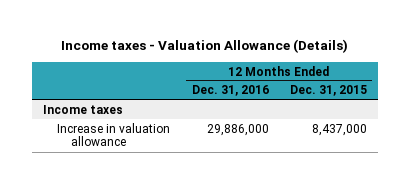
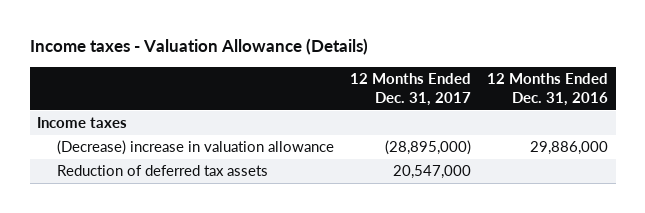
[290,85,368,97] Dec. 31, 2015 -> none
none -> [350,73,472,107] 12 Months Ended Dec. 31, 2017
[56,122,170,147] Increase in valuation allowance -> [57,140,335,156] (Decrease) increase in valuation allowance
none -> [57,165,269,177] Reduction of deferred tax assets

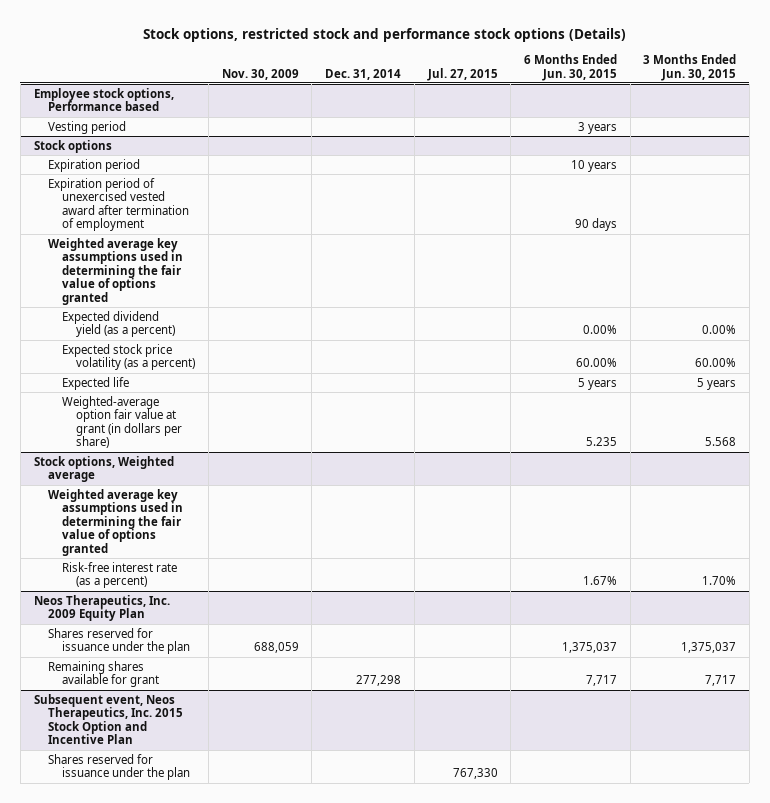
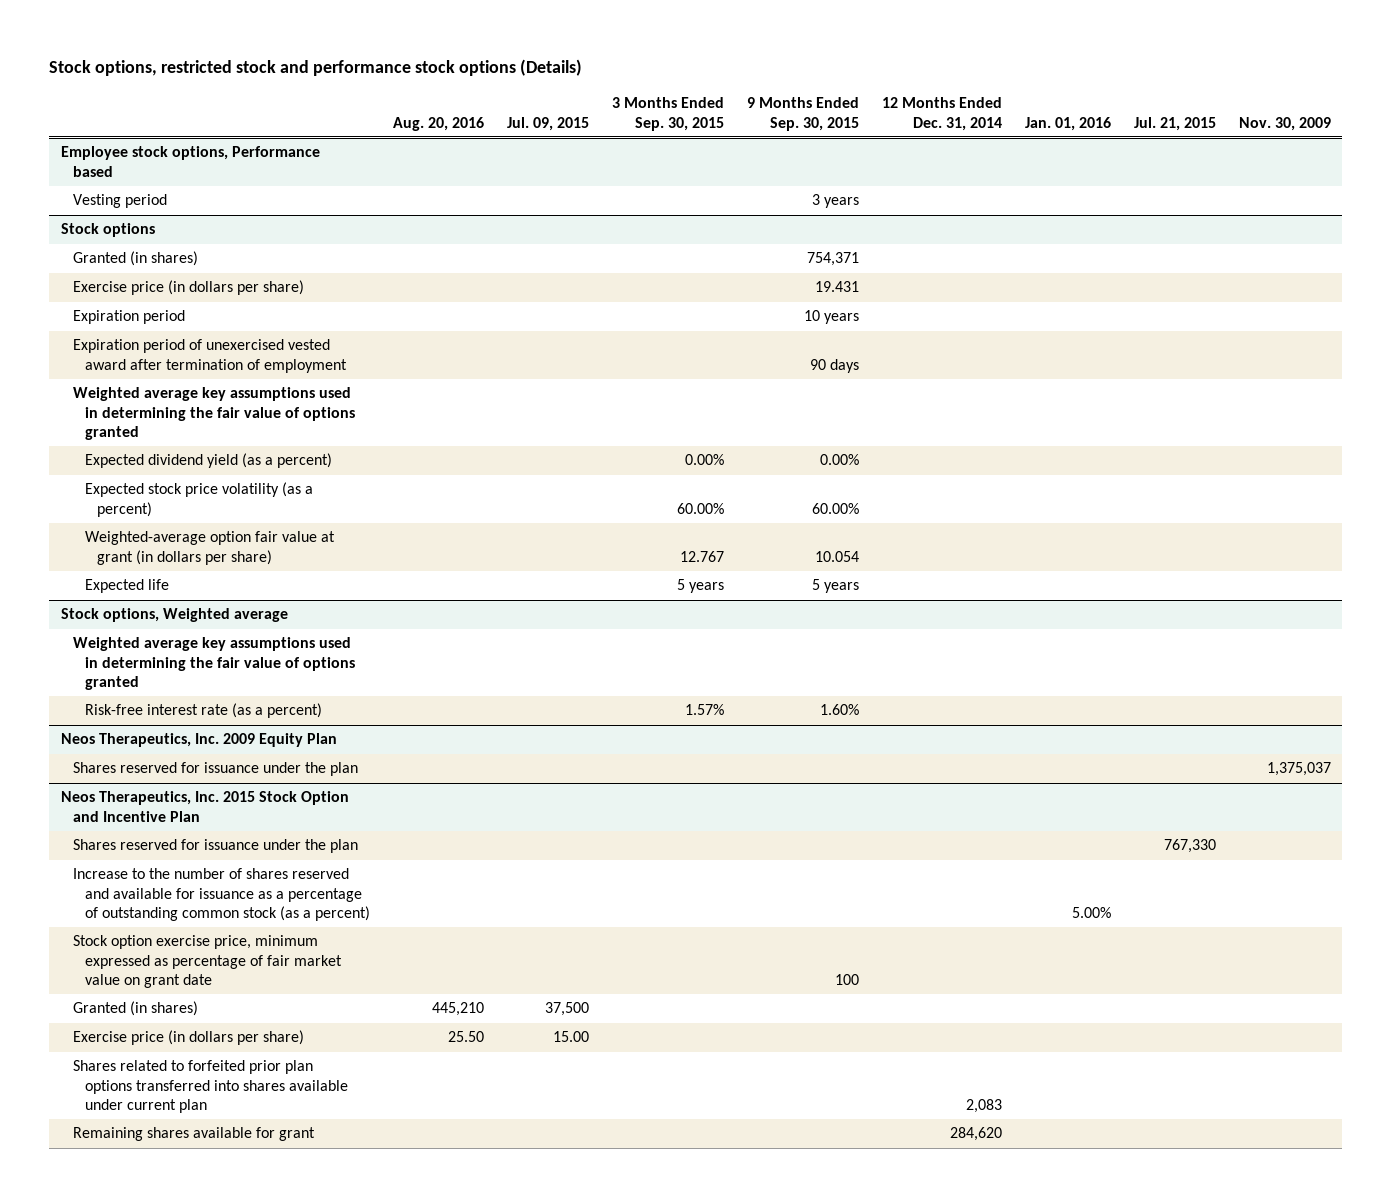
[325,68,402,80] Dec. 31, 2014 -> none
[426,67,498,81] Jul. 27, 2015 -> none
[523,54,617,81] 6 Months Ended Jun. 30, 2015 -> none
[643,54,737,81] 3 Months Ended Jun. 30, 2015 -> none
none -> [392,116,484,131] Aug. 20, 2016
none -> [506,116,589,131] Jul. 09, 2015
none -> [611,97,724,131] 3 Months Ended Sep. 30, 2015
none -> [746,97,859,131] 9 Months Ended Sep. 30, 2015
none -> [881,97,1002,131] 12 Months Ended Dec. 31, 2014
none -> [1024,116,1111,131] Jan. 01, 2016
none -> [1133,116,1216,131] Jul. 21, 2015
none -> [72,251,198,267] Granted (in shares)
none -> [72,280,304,296] Exercise price (in dollars per share)
[62,376,130,390] Expected life -> [84,579,169,594] Expected life
[47,660,160,688] Remaining shares available for grant -> none
[253,642,299,654] 688,059 -> [1266,762,1331,777] 1,375,037
[33,693,183,745] Subsequent event, Neos Therapeutics, Inc. 2015 Stock Option and Incentive Plan -> [60,791,349,822] Neos Therapeutics, Inc. 2015 Stock Option and Incentive Plan
none -> [72,868,370,921] Increase to the number of shares reserved and available for issuance as a percentage of outstanding common stock (as a percent)
none -> [72,935,342,988] Stock option exercise price, minimum expressed as percentage of fair market value on grant date
none -> [72,1001,198,1017] Granted (in shares)
none -> [72,1030,304,1046] Exercise price (in dollars per share)
none -> [72,1060,348,1113] Shares related to forfeited prior plan options transferred into shares available under current plan
none -> [72,1127,315,1142] Remaining shares available for grant

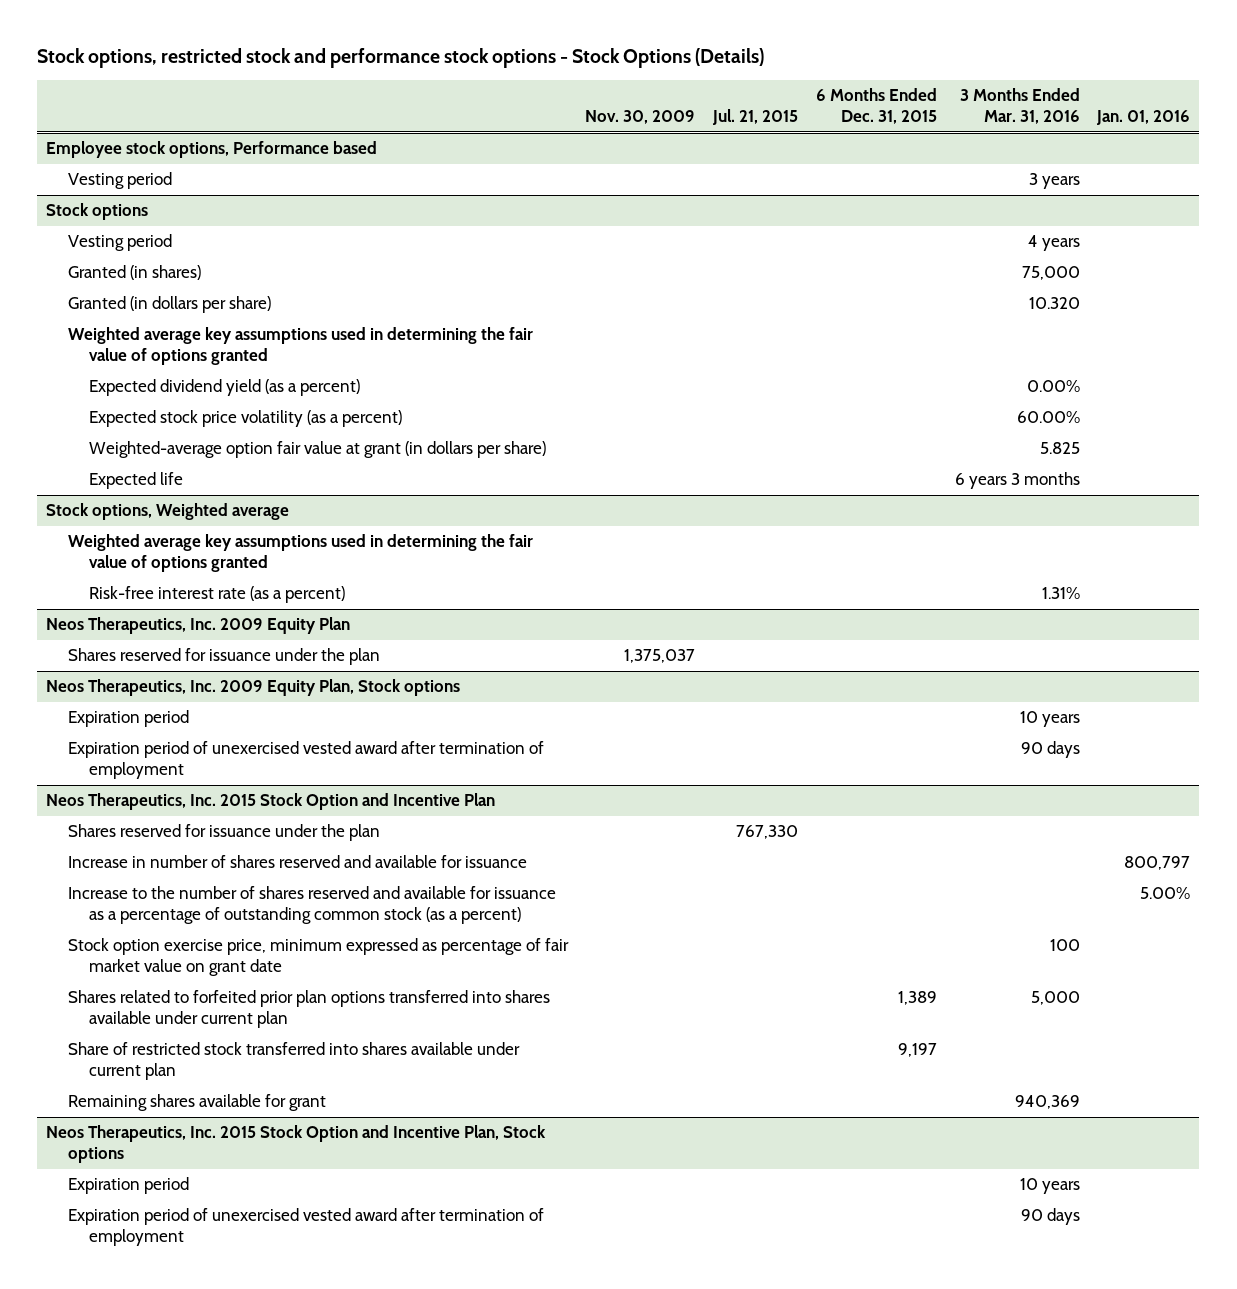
[49,59,583,77] Stock options, restricted stock and performance stock options (Details) -> [37,48,765,69] Stock options, restricted stock and performance stock options - Stock Options (Details)
[392,116,484,131] Aug. 20, 2016 -> none
[506,116,589,131] Jul. 09, 2015 -> none
[611,97,724,131] 3 Months Ended Sep. 30, 2015 -> none
[746,97,859,131] 9 Months Ended Sep. 30, 2015 -> none
[881,97,1002,131] 12 Months Ended Dec. 31, 2014 -> none
none -> [815,88,937,125] 6 Months Ended Dec. 31, 2015
none -> [959,88,1080,125] 3 Months Ended Mar. 31, 2016
none -> [67,234,172,252] Vesting period
[72,310,185,325] Expiration period -> none
[72,339,347,373] Expiration period of unexercised vested award after termination of employment -> none
[72,280,304,296] Exercise price (in dollars per share) -> [67,296,271,314] Granted (in dollars per share)
none -> [46,679,461,697] Neos Therapeutics, Inc. 2009 Equity Plan, Stock options
none -> [67,710,189,728] Expiration period
none -> [67,741,544,780] Expiration period of unexercised vested award after termination of employment
none -> [67,855,527,869] Increase in number of shares reserved and available for issuance
[72,1001,198,1017] Granted (in shares) -> none
[72,1030,304,1046] Exercise price (in dollars per share) -> none
none -> [67,1042,520,1081] Share of restricted stock transferred into shares available under current plan
none -> [46,1125,547,1164] Neos Therapeutics, Inc. 2015 Stock Option and Incentive Plan, Stock options
none -> [67,1177,189,1195] Expiration period
none -> [67,1208,544,1247] Expiration period of unexercised vested award after termination of employment

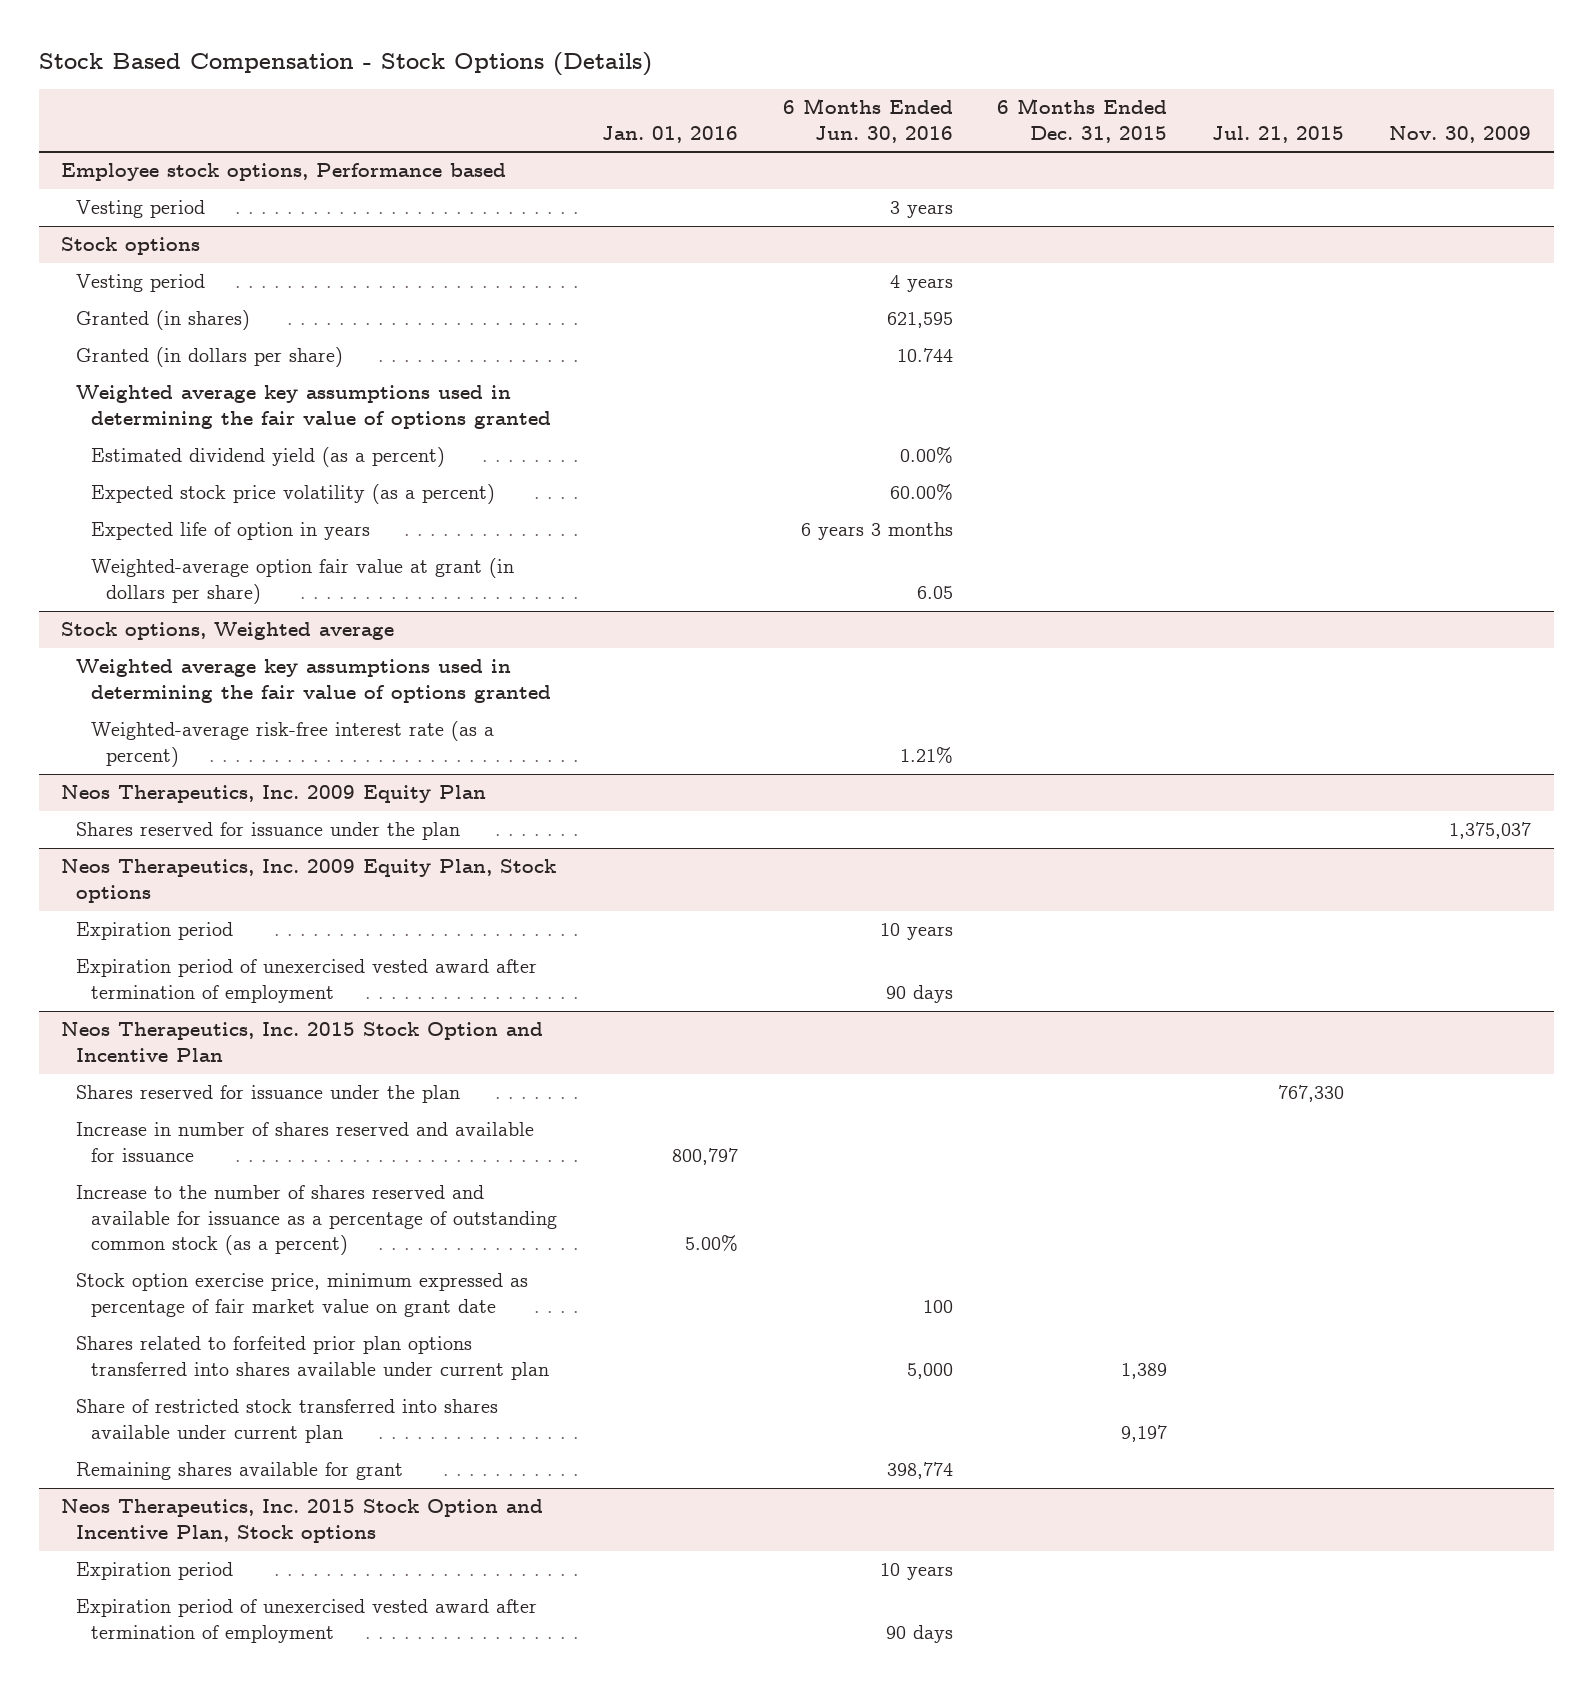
[37,48,765,69] Stock options, restricted stock and performance stock options - Stock Options (Details) -> [38,52,652,77] Stock Based Compensation - Stock Options (Details)
[959,88,1080,125] 3 Months Ended Mar. 31, 2016 -> none
none -> [782,98,953,143] 6 Months Ended Jun. 30, 2016
[88,379,360,397] Expected dividend yield (as a percent) -> [90,447,445,468] Estimated dividend yield (as a percent)
none -> [90,522,370,541] Expected life of option in years
[88,472,183,490] Expected life -> none
[88,586,345,604] Risk-free interest rate (as a percent) -> [90,721,494,767] Weighted-average risk-free interest rate (as a percent)

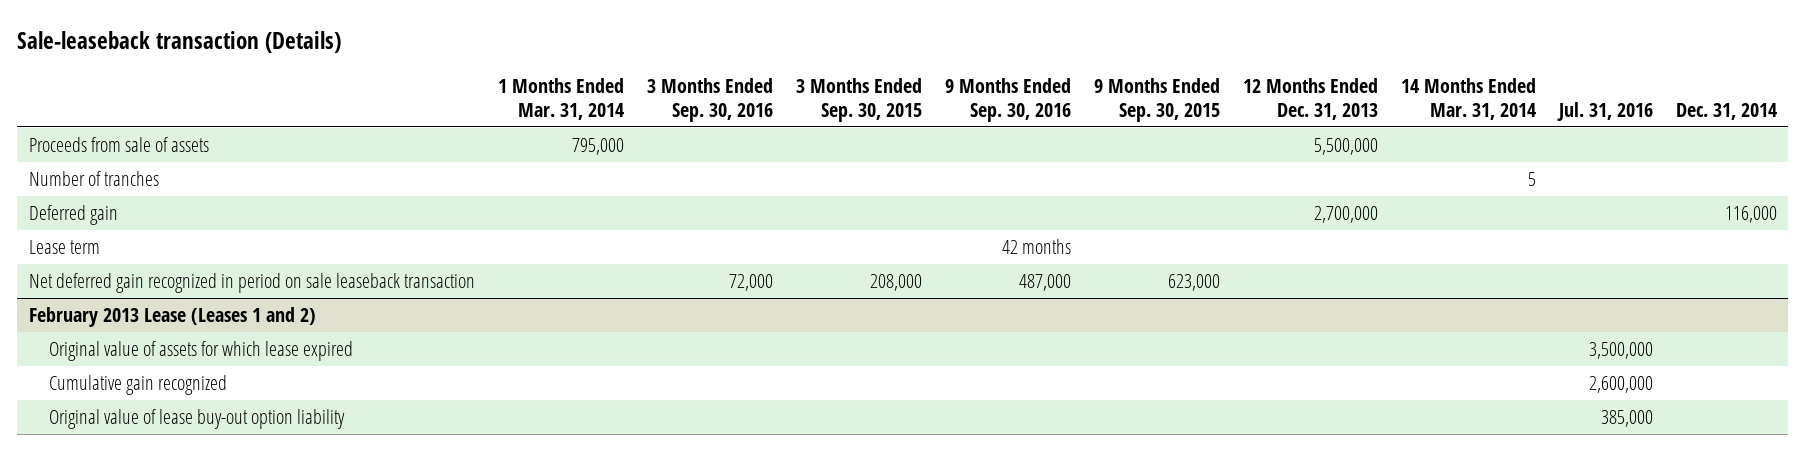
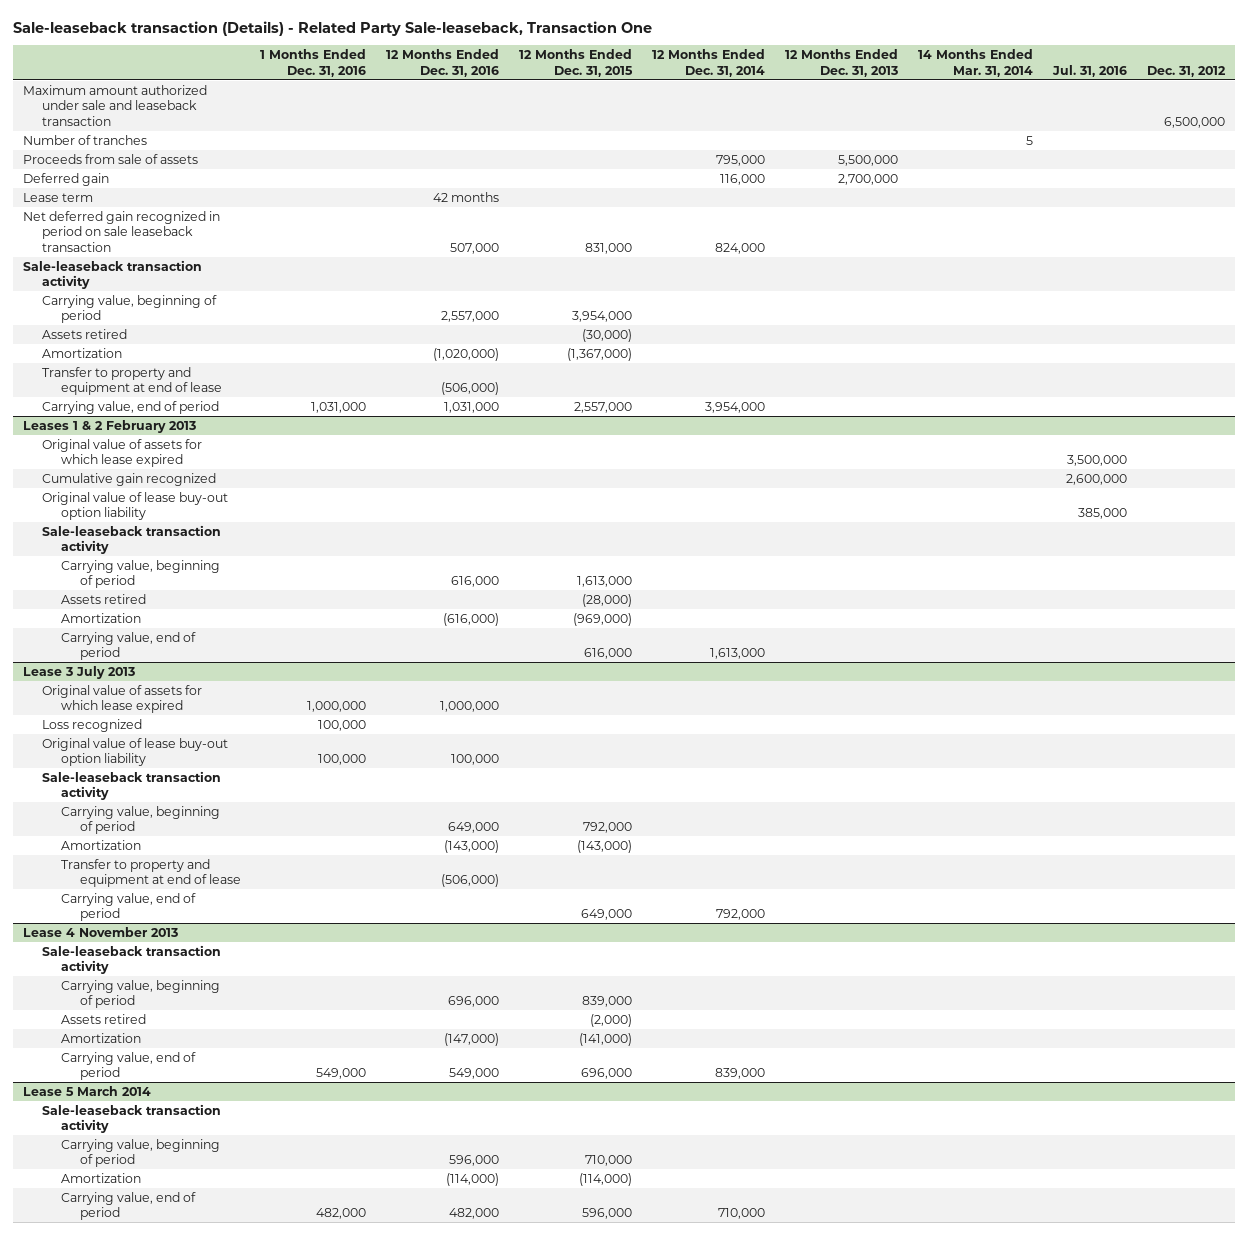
[17,30,342,53] Sale-leaseback transaction (Details) -> [13,20,653,36] Sale-leaseback transaction (Details) - Related Party Sale-leaseback, Transaction One
[497,78,624,120] 1 Months Ended Mar. 31, 2014 -> none
[646,78,773,122] 3 Months Ended Sep. 30, 2016 -> none
[795,78,922,122] 3 Months Ended Sep. 30, 2015 -> none
[944,78,1071,122] 9 Months Ended Sep. 30, 2016 -> none
[1093,78,1220,122] 9 Months Ended Sep. 30, 2015 -> none
[1675,102,1777,120] Dec. 31, 2014 -> none
none -> [260,49,367,77] 1 Months Ended Dec. 31, 2016
none -> [386,49,500,77] 12 Months Ended Dec. 31, 2016
none -> [519,49,634,77] 12 Months Ended Dec. 31, 2015
none -> [652,49,766,77] 12 Months Ended Dec. 31, 2014
none -> [1146,65,1226,77] Dec. 31, 2012
none -> [23,84,208,126] Maximum amount authorized under sale and leaseback transaction
[28,137,209,153] Proceeds from sale of assets -> [23,153,199,164] Proceeds from sale of assets
none -> [23,259,203,290] Sale-leaseback transaction activity
none -> [42,294,218,324] Carrying value, beginning of period
none -> [42,328,128,339] Assets retired
none -> [42,347,123,358] Amortization
none -> [42,366,222,396] Transfer to property and equipment at end of lease
none -> [42,400,220,414] Carrying value, end of period
[28,307,316,328] February 2013 Lease (Leases 1 and 2) -> [23,419,197,433] Leases 1 & 2 February 2013
none -> [42,524,222,555] Sale-leaseback transaction activity
none -> [60,559,220,589] Carrying value, beginning of period
none -> [60,593,146,604] Assets retired
none -> [60,612,141,623] Amortization
none -> [60,631,196,661] Carrying value, end of period
none -> [23,665,136,679] Lease 3 July 2013
none -> [42,684,203,714] Original value of assets for which lease expired
none -> [42,718,143,732] Loss recognized
none -> [42,737,229,767] Original value of lease buy-out option liability
none -> [42,770,222,801] Sale-leaseback transaction activity
none -> [60,805,220,835] Carrying value, beginning of period
none -> [60,839,141,850] Amortization
none -> [60,858,241,888] Transfer to property and equipment at end of lease
none -> [60,892,196,922] Carrying value, end of period
none -> [23,926,179,937] Lease 4 November 2013
none -> [42,944,222,975] Sale-leaseback transaction activity
none -> [60,979,220,1009] Carrying value, beginning of period
none -> [60,1013,146,1024] Assets retired
none -> [60,1032,141,1043] Amortization
none -> [60,1051,196,1081] Carrying value, end of period
none -> [23,1085,152,1096] Lease 5 March 2014
none -> [42,1103,222,1134] Sale-leaseback transaction activity
none -> [60,1138,220,1168] Carrying value, beginning of period
none -> [60,1172,141,1183] Amortization
none -> [60,1191,196,1221] Carrying value, end of period

